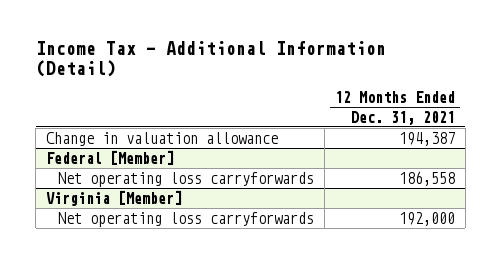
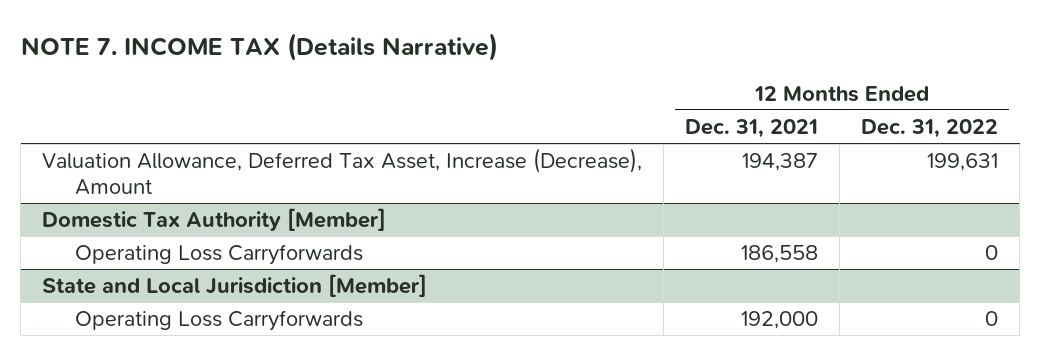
[35,41,386,77] Income Tax - Additional Information (Detail) -> [20,32,498,61] NOTE 7. INCOME TAX (Details Narrative)
none -> [861,118,999,138] Dec. 31, 2022
[46,131,279,146] Change in valuation allowance -> [42,148,643,195] Valuation Allowance, Deferred Tax Asset, Increase (Decrease), Amount
[46,149,175,165] Federal [Member] -> [42,208,387,232] Domestic Tax Authority [Member]
[58,171,315,187] Net operating loss carryforwards -> [75,244,364,266] Operating Loss Carryforwards
[46,189,183,206] Virginia [Member] -> [42,274,428,298] State and Local Jurisdiction [Member]
[58,211,315,227] Net operating loss carryforwards -> [75,310,364,332] Operating Loss Carryforwards

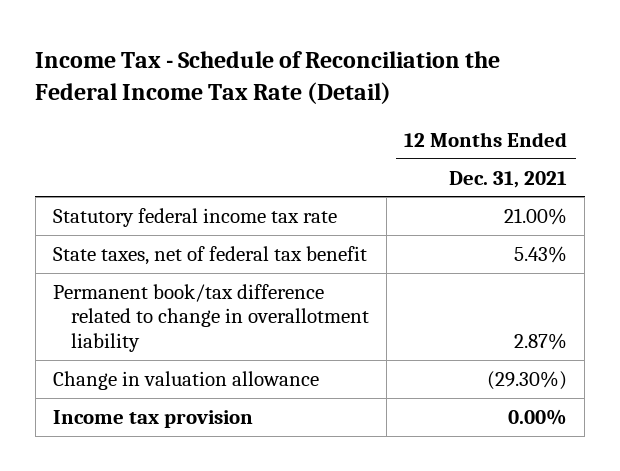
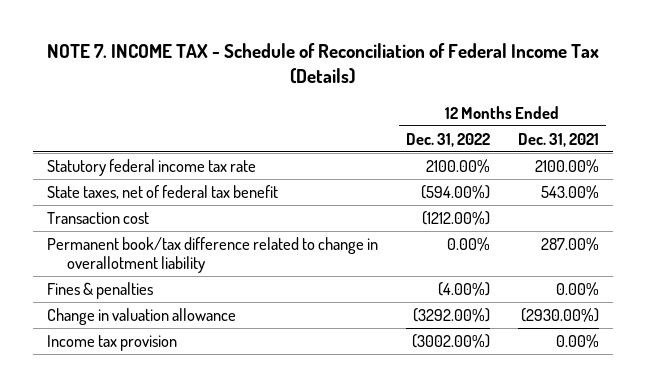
[35,50,501,104] Income Tax - Schedule of Reconciliation the Federal Income Tax Rate (Detail) -> [46,43,599,85] NOTE 7. INCOME TAX - Schedule of Reconciliation of Federal Income Tax (Details)
none -> [405,132,490,147] Dec. 31, 2022
[504,208,568,226] 21.00% -> [534,158,599,173] 2100.00%
[514,246,568,264] 5.43% -> [540,184,599,199] 543.00%
none -> [46,211,149,224] Transaction cost
[514,332,568,350] 2.87% -> [540,236,599,251] 287.00%
none -> [46,281,153,299] Fines & penalties
[487,371,568,391] (29.30%) -> [520,307,599,322] (2930.00%)

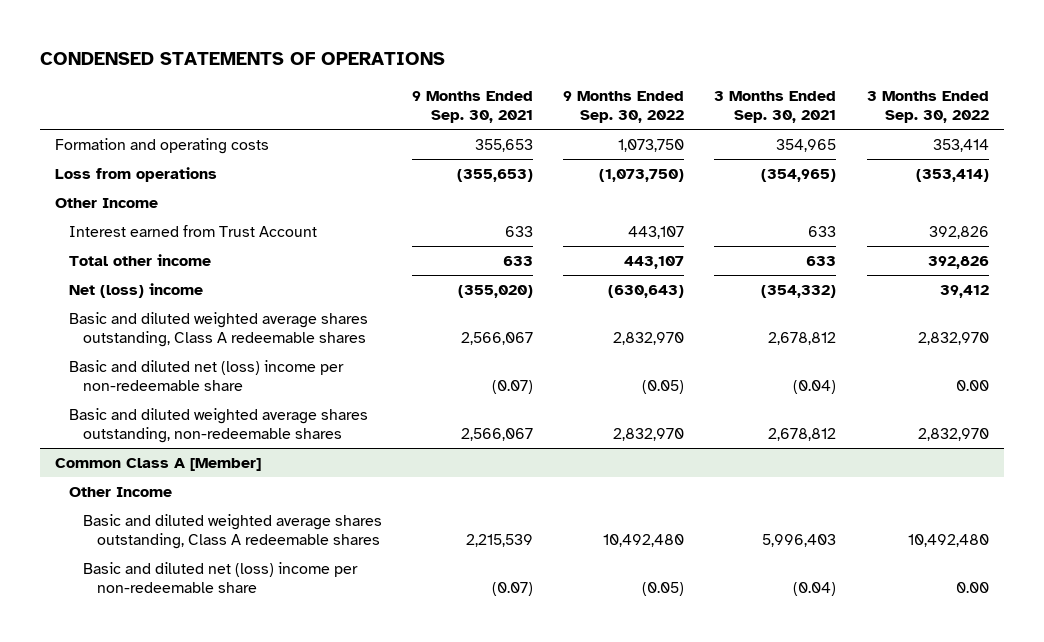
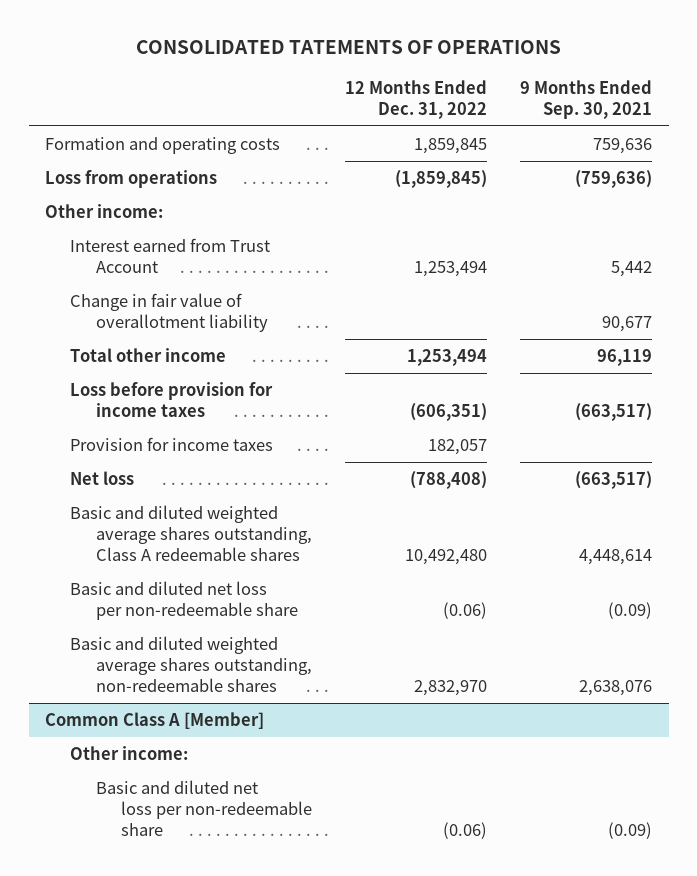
[40,51,446,65] CONDENSED STATEMENTS OF OPERATIONS -> [135,40,561,55] CONSOLIDATED TATEMENTS OF OPERATIONS
[563,90,685,124] 9 Months Ended Sep. 30, 2022 -> none
[714,90,837,124] 3 Months Ended Sep. 30, 2021 -> none
[866,90,989,124] 3 Months Ended Sep. 30, 2022 -> none
none -> [345,79,488,119] 12 Months Ended Dec. 31, 2022
[475,138,534,152] 355,653 -> [593,138,653,155] 759,636
[457,168,534,182] (355,653) -> [575,170,653,189] (759,636)
[55,197,159,208] Other Income -> [45,204,164,219] Other income:
[505,225,534,237] 633 -> [611,261,653,278] 5,442
none -> [70,293,268,333] Change in fair value of overallotment liability
[503,255,534,266] 633 -> [597,349,653,367] 96,119
none -> [70,382,274,418] Loss before provision for income taxes
none -> [70,437,274,452] Provision for income taxes
[69,282,204,298] Net (loss) income -> [70,471,135,486] Net loss
[458,284,534,298] (355,020) -> [575,471,653,490] (663,517)
[461,332,534,346] 2,566,067 -> [579,549,653,566] 4,448,614
[69,359,345,392] Basic and diluted net (loss) income per non-redeemable share -> [70,581,298,621] Basic and diluted net loss per non-redeemable share
[492,380,534,395] (0.07) -> [608,602,653,620] (0.09)
[461,428,534,442] 2,566,067 -> [579,680,653,697] 2,638,076
[83,513,383,550] Basic and diluted weighted average shares outstanding, Class A redeemable shares -> none
[69,486,173,497] Other Income -> [70,746,189,761] Other income:
[83,561,359,594] Basic and diluted net (loss) income per non-redeemable share -> [95,780,313,837] Basic and diluted net loss per non-redeemable share
[492,582,534,597] (0.07) -> [608,822,653,840] (0.09)

